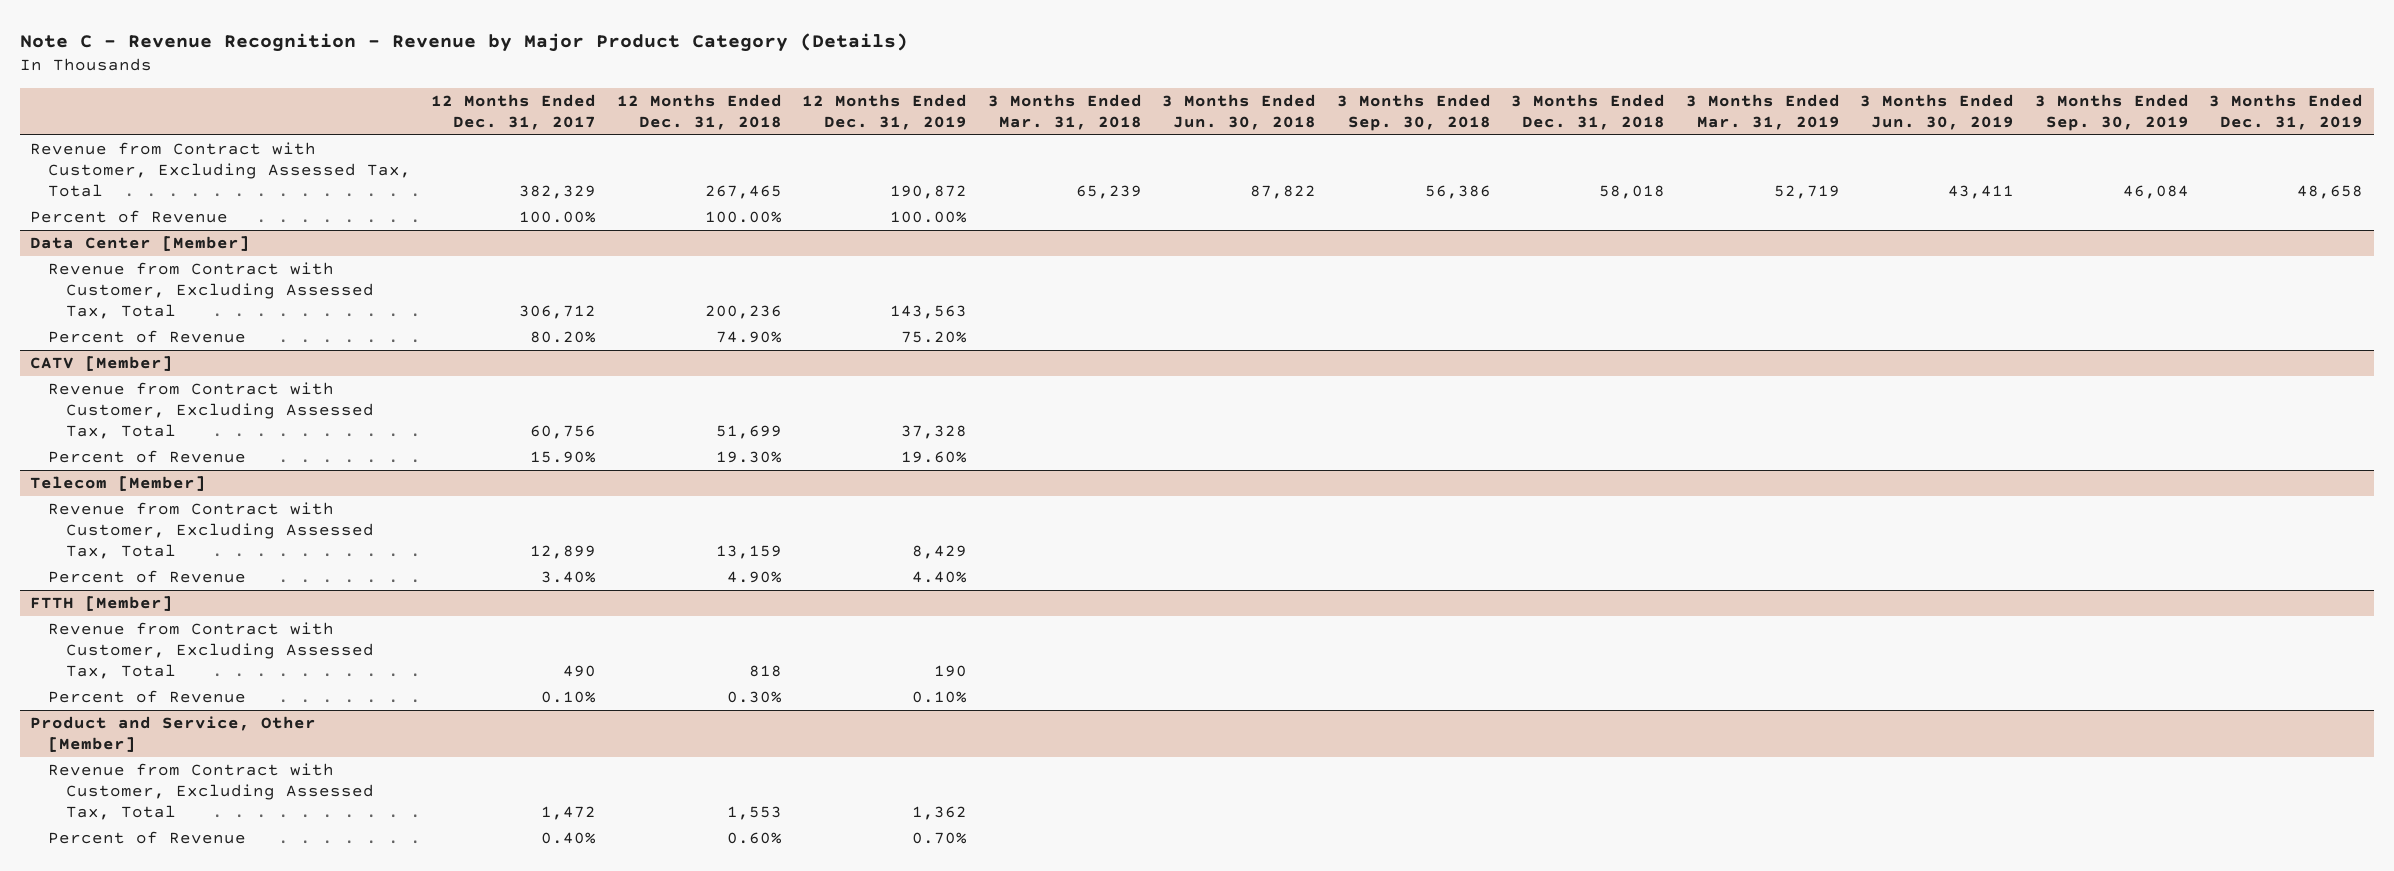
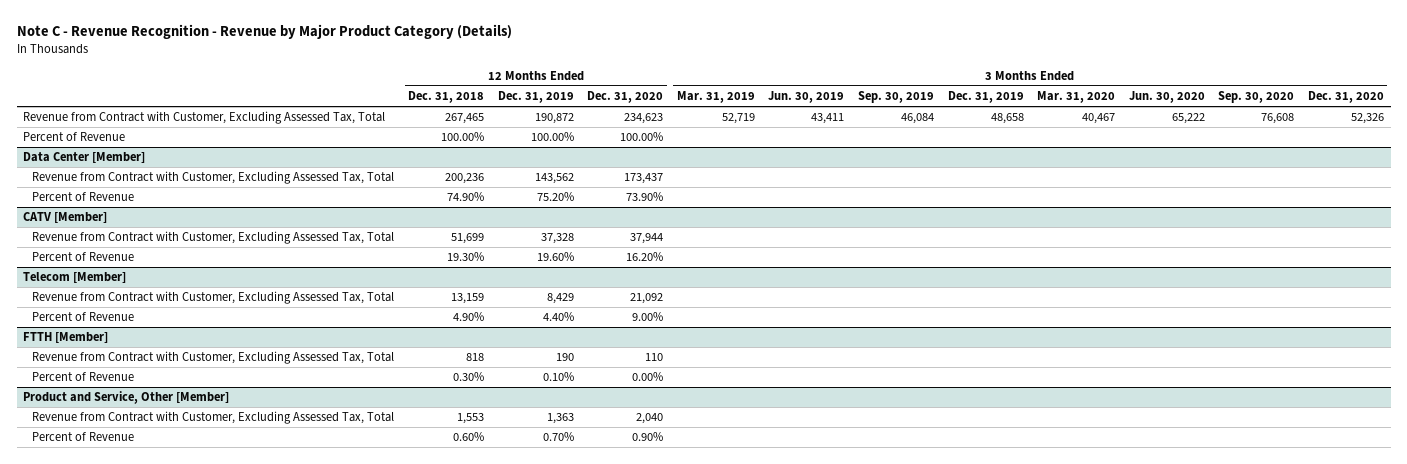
[431,93,597,130] 12 Months Ended Dec. 31, 2017 -> none
[987,93,1142,130] 3 Months Ended Mar. 31, 2018 -> none
[1162,93,1317,130] 3 Months Ended Jun. 30, 2018 -> none
[1336,93,1491,131] 3 Months Ended Sep. 30, 2018 -> none
[1511,93,1666,130] 3 Months Ended Dec. 31, 2018 -> none
none -> [587,91,664,104] Dec. 31, 2020
none -> [1037,91,1116,104] Mar. 31, 2020
none -> [1128,91,1205,104] Jun. 30, 2020
none -> [1218,91,1295,104] Sep. 30, 2020
none -> [1307,91,1384,104] Dec. 31, 2020
[890,305,968,320] 143,563 -> [534,173,574,185] 143,562
[912,806,968,821] 1,362 -> [546,413,574,425] 1,363

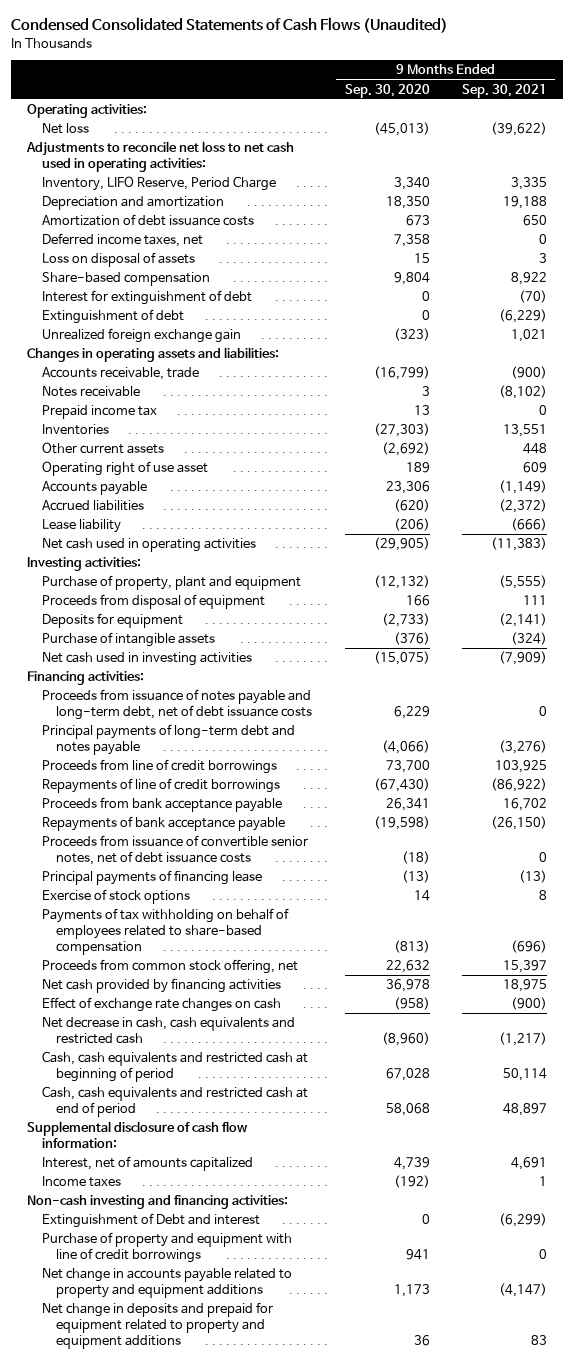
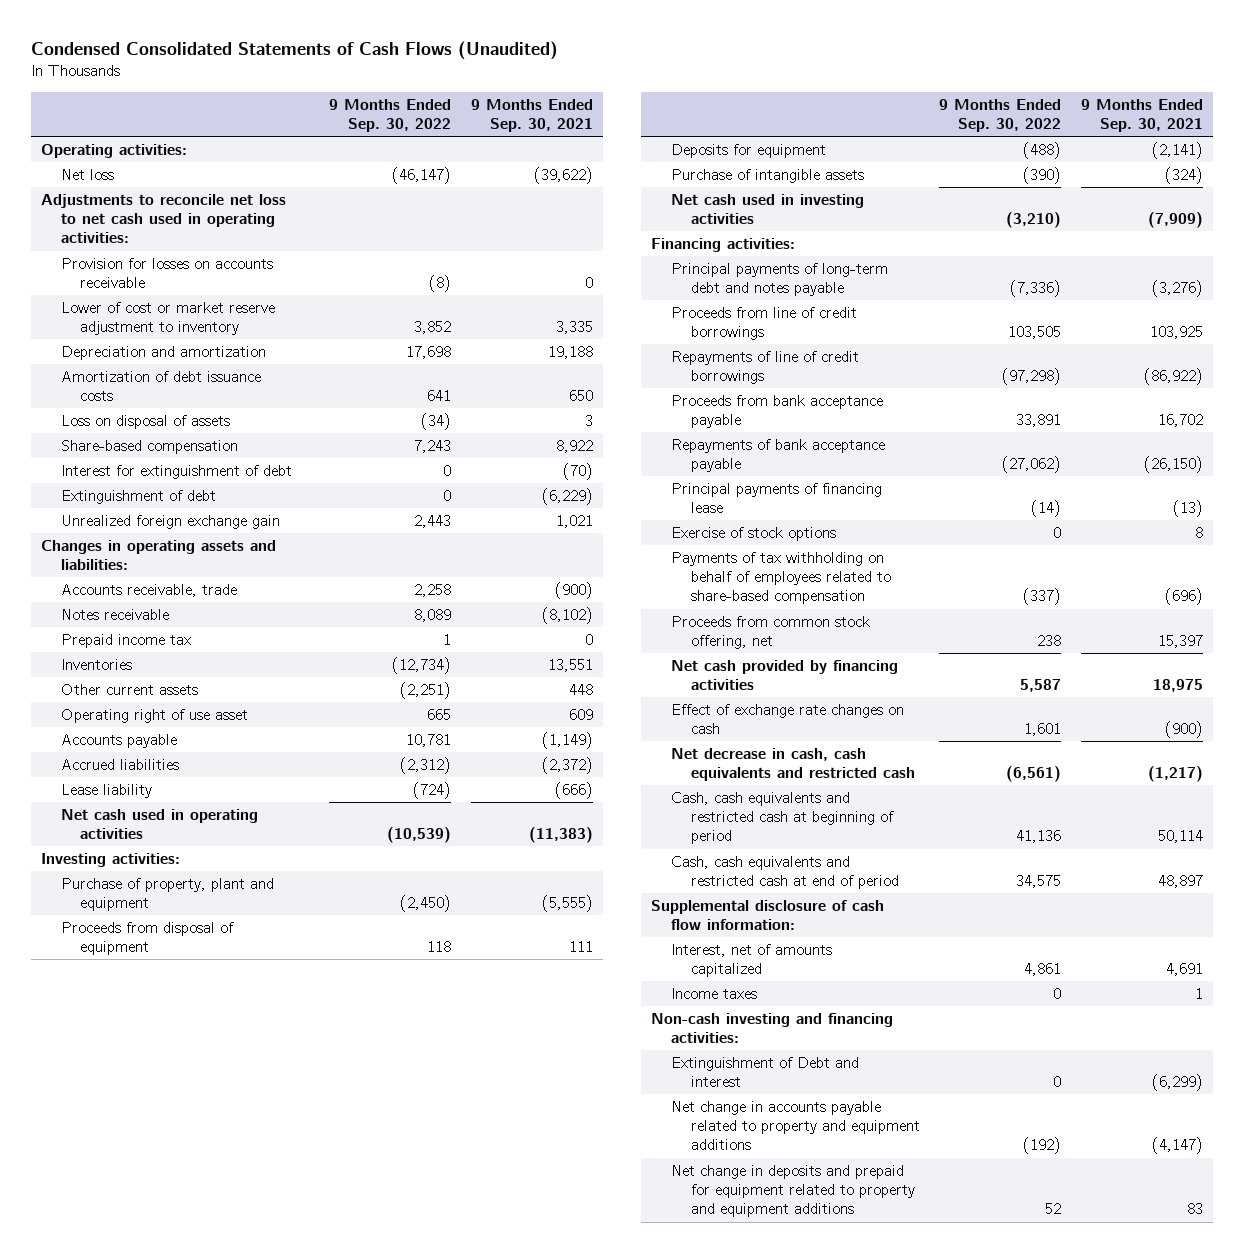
[344,83,430,98] Sep. 30, 2020 -> none
none -> [329,98,452,133] 9 Months Ended Sep. 30, 2022
none -> [60,257,273,289] Provision for losses on accounts receivable
[41,176,276,192] Inventory, LIFO Reserve, Period Charge -> [60,301,275,336] Lower of cost or market reserve adjustment to inventory
[41,233,203,248] Deferred income taxes, net -> none
[41,689,313,721] Proceeds from issuance of notes payable and long-term debt, net of debt issuance costs -> none
[41,835,308,866] Proceeds from issuance of convertible senior notes, net of debt issuance costs -> none
[41,1232,292,1264] Purchase of property and equipment with line of credit borrowings -> none

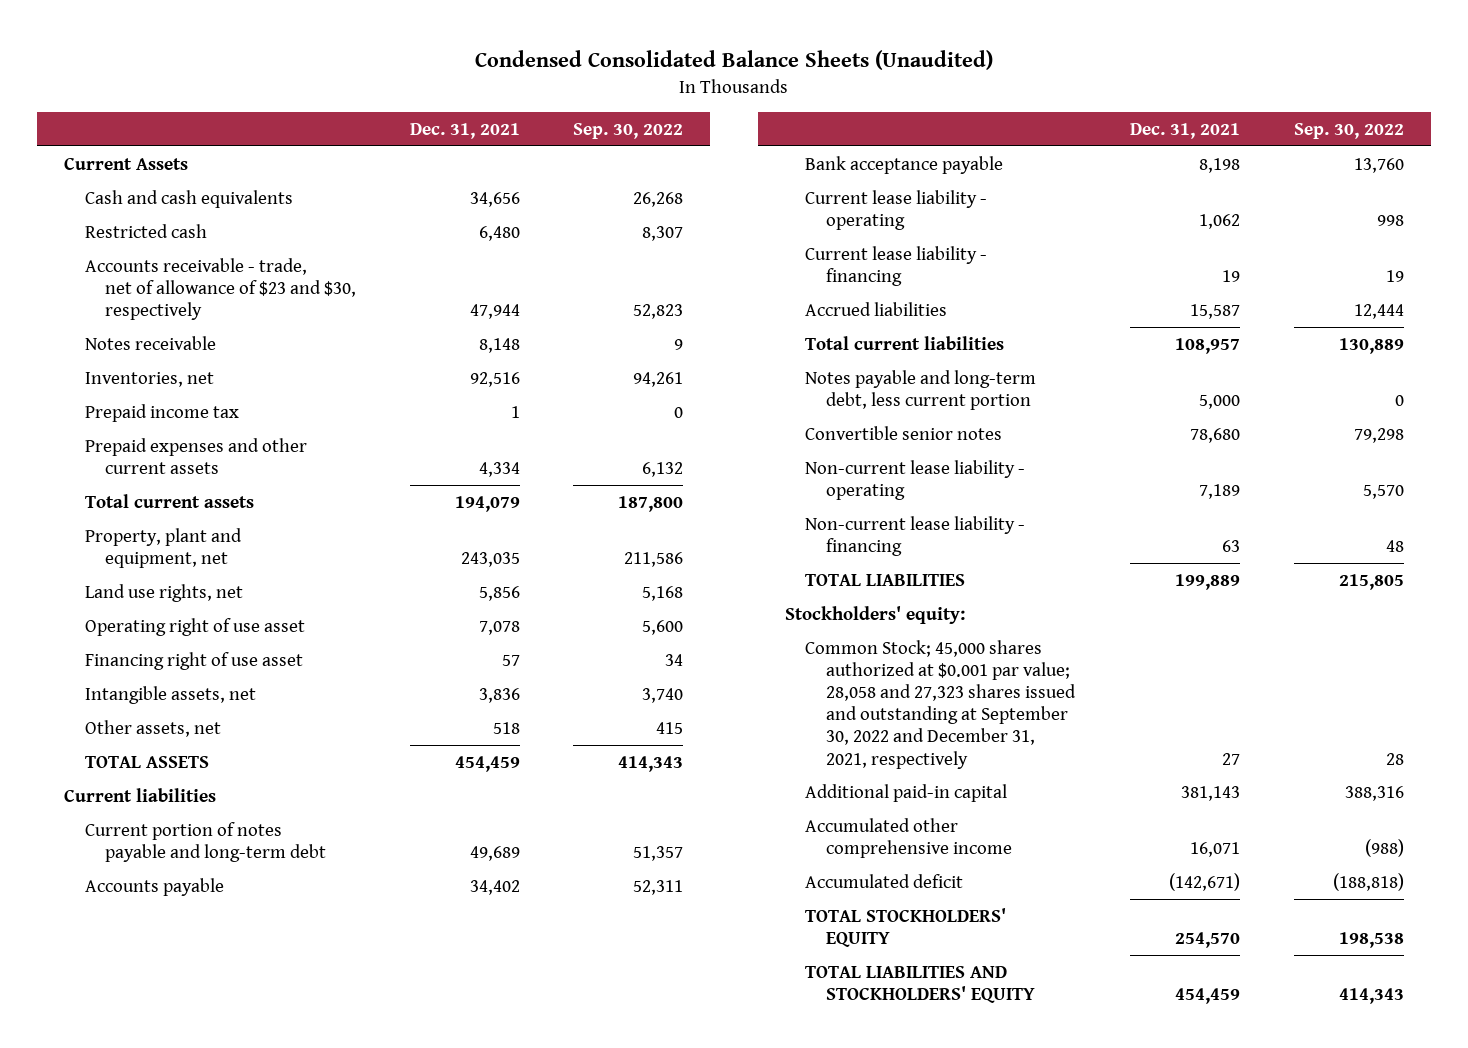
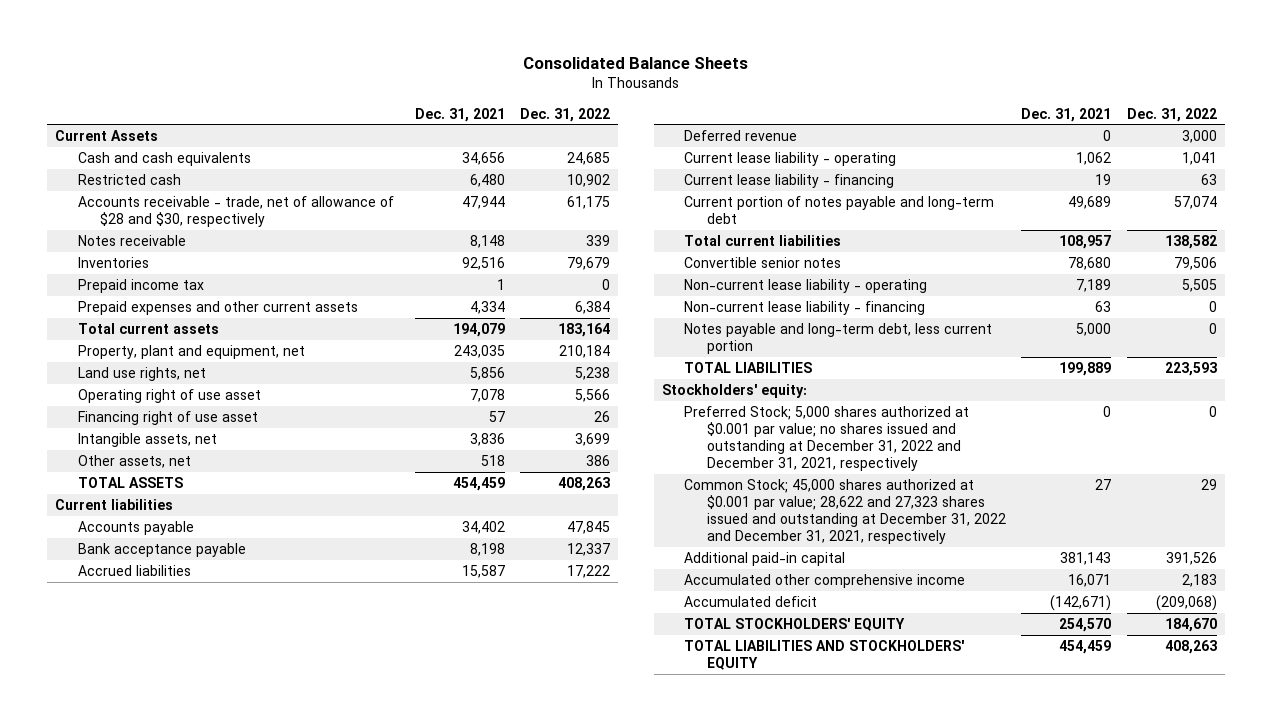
[475,50,994,71] Condensed Consolidated Balance Sheets (Unaudited) -> [522,57,748,70] Consolidated Balance Sheets
[573,123,684,140] Sep. 30, 2022 -> none
none -> [520,107,611,122] Dec. 31, 2022
[84,257,357,321] Accounts receivable - trade, net of allowance of $23 and $30, respectively -> [77,195,394,228] Accounts receivable - trade, net of allowance of $28 and $30, respectively
[84,371,214,387] Inventories, net -> [77,256,149,268] Inventories
[805,301,948,316] Accrued liabilities -> [77,564,191,576] Accrued liabilities
none -> [684,129,798,141] Deferred revenue
[84,821,327,862] Current portion of notes payable and long-term debt -> [684,195,995,225] Current portion of notes payable and long-term debt
[805,369,1037,410] Notes payable and long-term debt, less current portion -> [684,322,993,355] Notes payable and long-term debt, less current portion
none -> [684,405,970,472] Preferred Stock; 5,000 shares authorized at $0.001 par value; no shares issued and outstanding at December 31, 2022 and December 31, 2021, respectively
[805,639,1076,769] Common Stock; 45,000 shares authorized at $0.001 par value; 28,058 and 27,323 shares issued and outstanding at September 30, 2022 and December 31, 2021, respectively -> [684,478,1006,545] Common Stock; 45,000 shares authorized at $0.001 par value; 28,622 and 27,323 shares issued and outstanding at December 31, 2022 and December 31, 2021, respectively

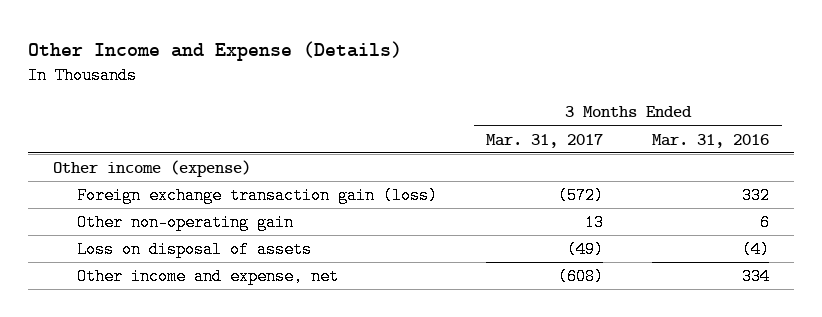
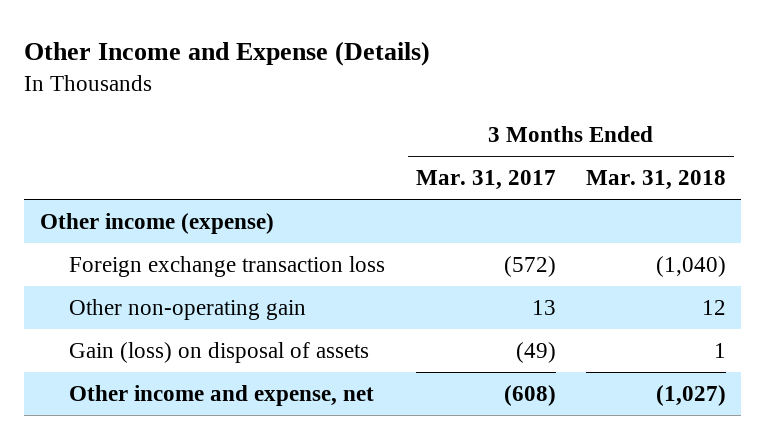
[652,133,770,148] Mar. 31, 2016 -> none
none -> [586,170,727,191] Mar. 31, 2018
[76,187,438,205] Foreign exchange transaction gain (loss) -> [69,255,386,277] Foreign exchange transaction loss
[76,241,312,259] Loss on disposal of assets -> [69,341,370,363] Gain (loss) on disposal of assets

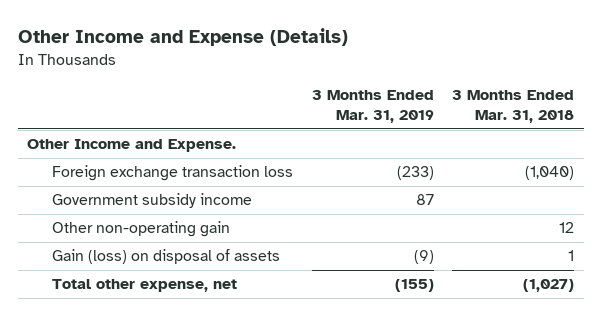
[415,170,556,191] Mar. 31, 2017 -> none
none -> [311,90,434,124] 3 Months Ended Mar. 31, 2019
[39,212,274,234] Other income (expense) -> [27,139,237,153] Other Income and Expense.
none -> [51,193,252,209] Government subsidy income
[69,384,375,406] Other income and expense, net -> [51,279,237,293] Total other expense, net

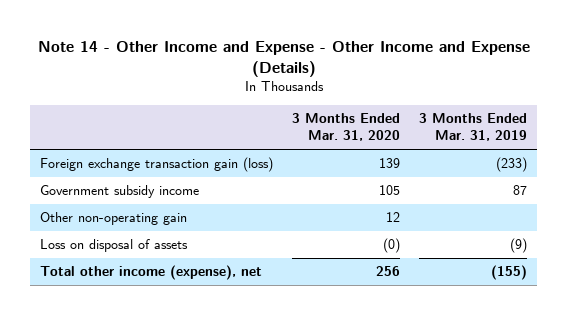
[17,27,348,46] Other Income and Expense (Details) -> [37,40,530,77] Note 14 - Other Income and Expense - Other Income and Expense (Details)
[452,90,575,124] 3 Months Ended Mar. 31, 2018 -> none
none -> [292,113,401,142] 3 Months Ended Mar. 31, 2020
[27,139,237,153] Other Income and Expense. -> none
[51,165,293,182] Foreign exchange transaction loss -> [40,157,274,173] Foreign exchange transaction gain (loss)
[51,249,280,265] Gain (loss) on disposal of assets -> [40,239,189,253] Loss on disposal of assets
[51,279,237,293] Total other expense, net -> [40,265,263,281] Total other income (expense), net

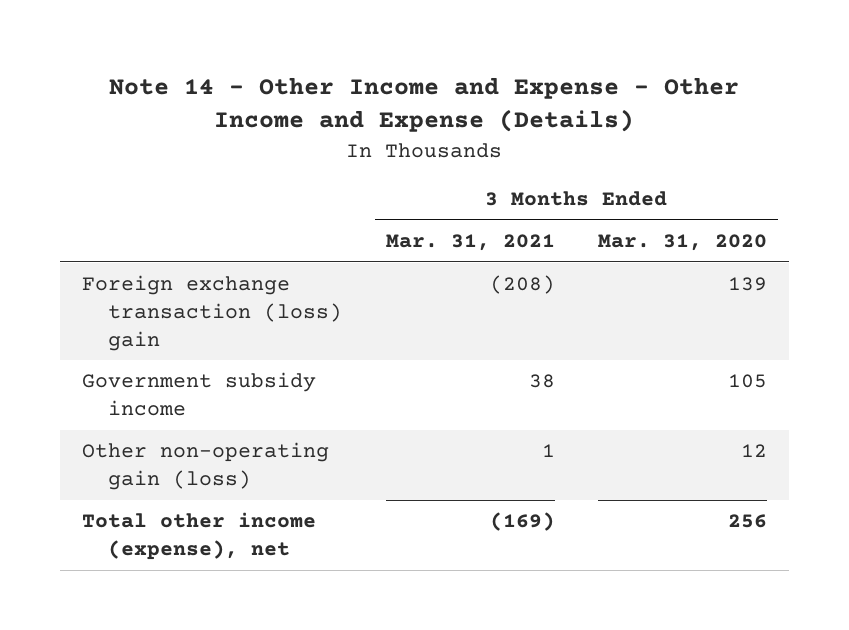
[419,113,528,142] 3 Months Ended Mar. 31, 2019 -> none
none -> [385,234,555,252] Mar. 31, 2021
[40,157,274,173] Foreign exchange transaction gain (loss) -> [81,275,343,351] Foreign exchange transaction (loss) gain
[40,239,189,253] Loss on disposal of assets -> none
[40,212,188,226] Other non-operating gain -> [81,442,329,490] Other non-operating gain (loss)

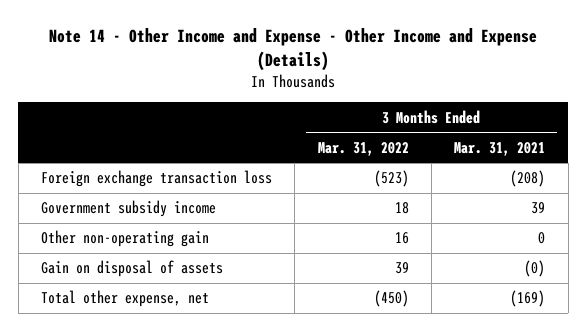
[598,234,768,252] Mar. 31, 2020 -> none
none -> [317,141,409,156] Mar. 31, 2022
[81,275,343,351] Foreign exchange transaction (loss) gain -> [41,170,273,188] Foreign exchange transaction loss
[528,374,555,389] 38 -> [531,202,546,215] 39
[81,442,329,490] Other non-operating gain (loss) -> [41,230,210,248] Other non-operating gain
[541,444,555,458] 1 -> [538,232,546,245] 0
none -> [41,260,224,278] Gain on disposal of assets
[81,512,316,560] Total other income (expense), net -> [41,290,210,308] Total other expense, net

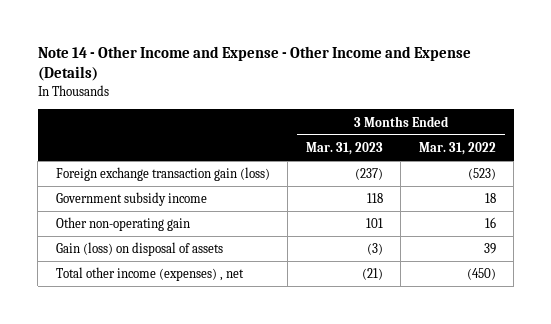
[454,141,546,156] Mar. 31, 2021 -> none
none -> [305,141,383,155] Mar. 31, 2023
[41,170,273,188] Foreign exchange transaction loss -> [55,167,270,182] Foreign exchange transaction gain (loss)
[41,260,224,278] Gain on disposal of assets -> [55,242,223,257] Gain (loss) on disposal of assets
[41,290,210,308] Total other expense, net -> [55,267,244,282] Total other income (expenses) , net

